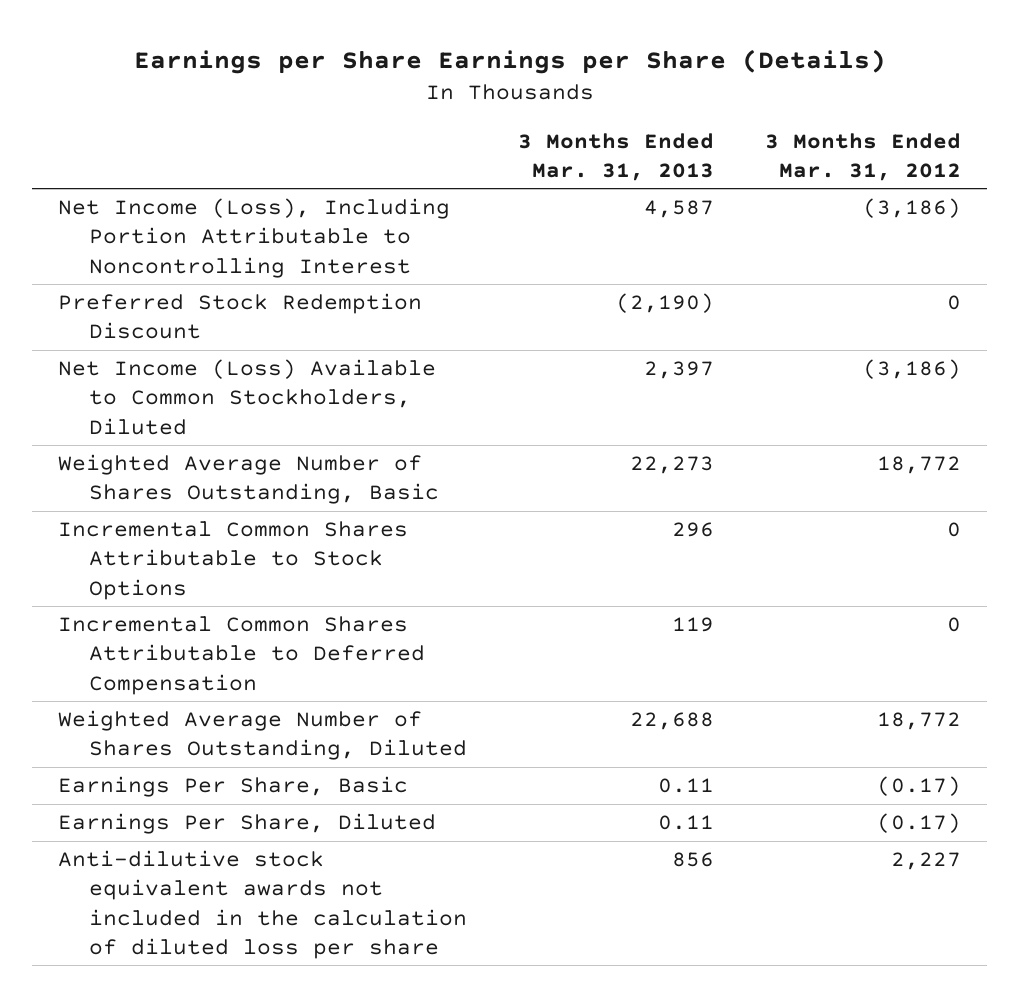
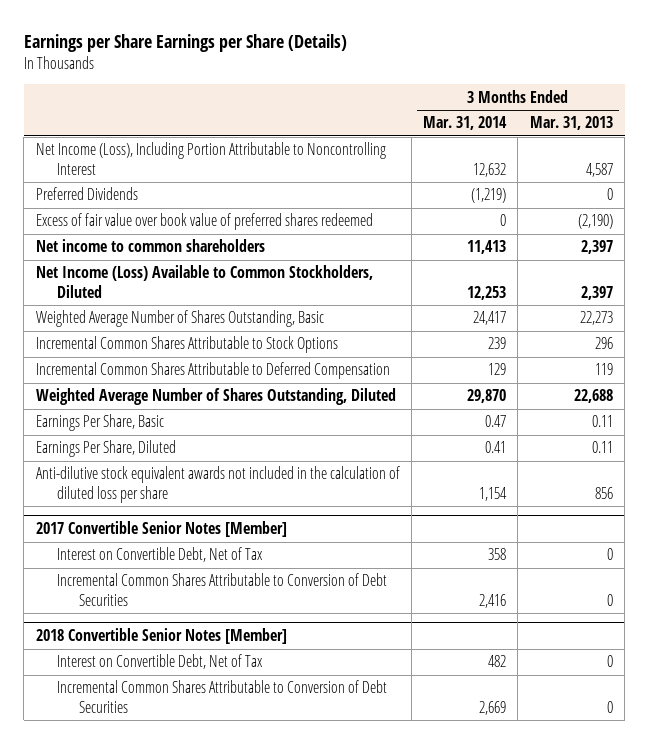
[765,132,962,181] 3 Months Ended Mar. 31, 2012 -> none
none -> [423,116,508,131] Mar. 31, 2014
none -> [35,187,138,201] Preferred Dividends
[57,293,422,340] Preferred Stock Redemption Discount -> [35,213,373,231] Excess of fair value over book value of preferred shares redeemed
none -> [35,239,265,253] Net income to common shareholders
none -> [35,521,287,538] 2017 Convertible Senior Notes [Member]
none -> [57,547,264,563] Interest on Convertible Debt, Net of Tax
none -> [57,573,388,606] Incremental Common Shares Attributable to Conversion of Debt Securities
none -> [35,628,287,645] 2018 Convertible Senior Notes [Member]
none -> [57,654,264,670] Interest on Convertible Debt, Net of Tax
none -> [57,680,388,713] Incremental Common Shares Attributable to Conversion of Debt Securities

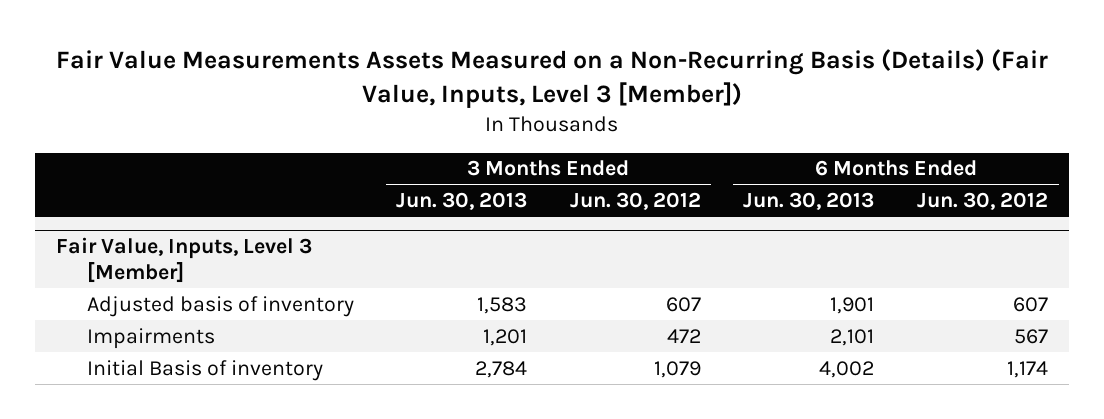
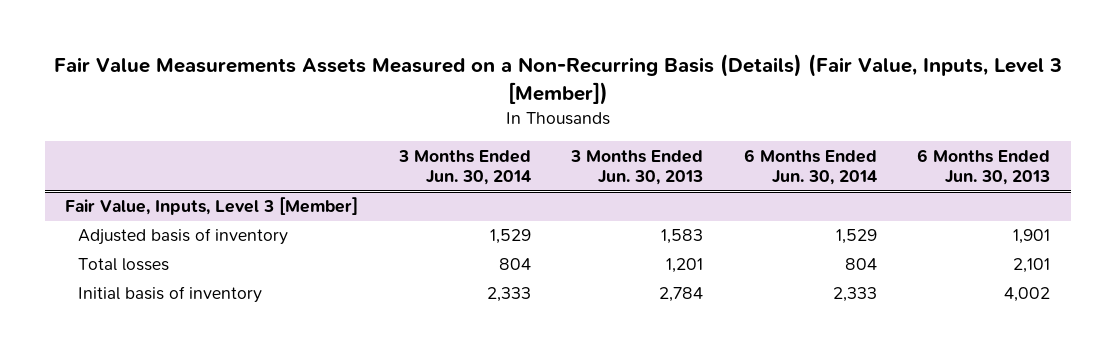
[569,192,701,211] Jun. 30, 2012 -> none
[916,192,1048,211] Jun. 30, 2012 -> none
none -> [397,149,531,186] 3 Months Ended Jun. 30, 2014
none -> [743,148,877,186] 6 Months Ended Jun. 30, 2014
[86,327,215,349] Impairments -> [77,258,169,272] Total losses
[86,359,323,381] Initial Basis of inventory -> [77,286,262,304] Initial basis of inventory

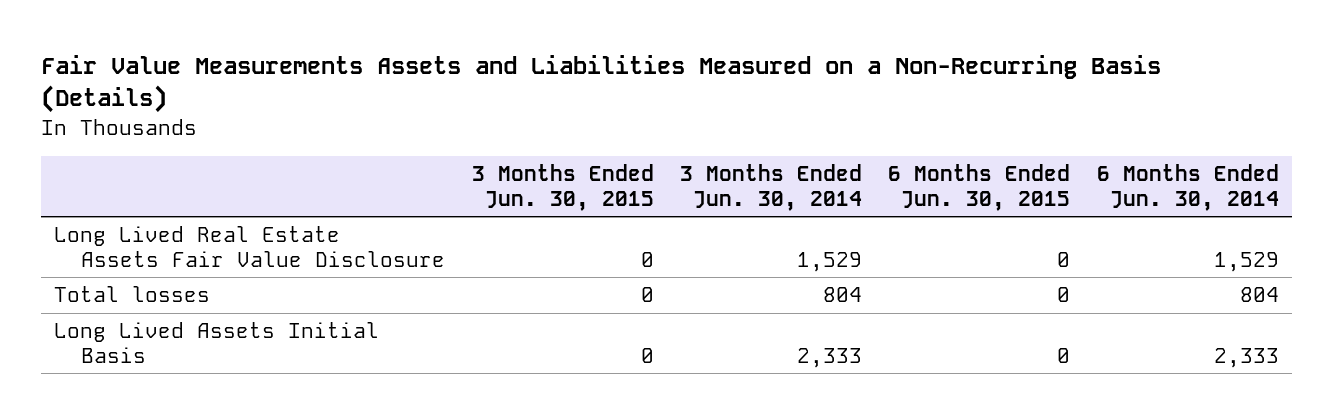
[53,54,1062,105] Fair Value Measurements Assets Measured on a Non-Recurring Basis (Details) (Fair Value, Inputs, Level 3 [Member]) -> [41,54,1162,114] Fair Value Measurements Assets and Liabilities Measured on a Non-Recurring Basis (Details)
[570,149,704,186] 3 Months Ended Jun. 30, 2013 -> none
[917,148,1051,186] 6 Months Ended Jun. 30, 2013 -> none
none -> [471,163,654,211] 3 Months Ended Jun. 30, 2015
none -> [888,163,1071,211] 6 Months Ended Jun. 30, 2015
[65,197,359,216] Fair Value, Inputs, Level 3 [Member] -> none
[77,228,288,246] Adjusted basis of inventory -> [54,226,446,267] Long Lived Real Estate Assets Fair Value Disclosure
[77,286,262,304] Initial basis of inventory -> [54,322,380,363] Long Lived Assets Initial Basis

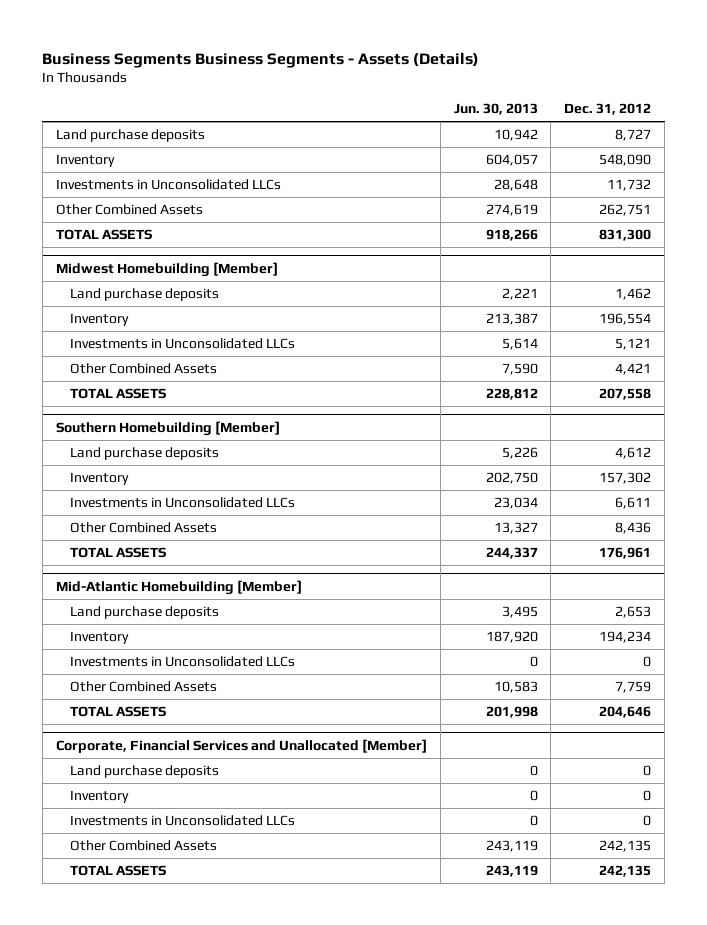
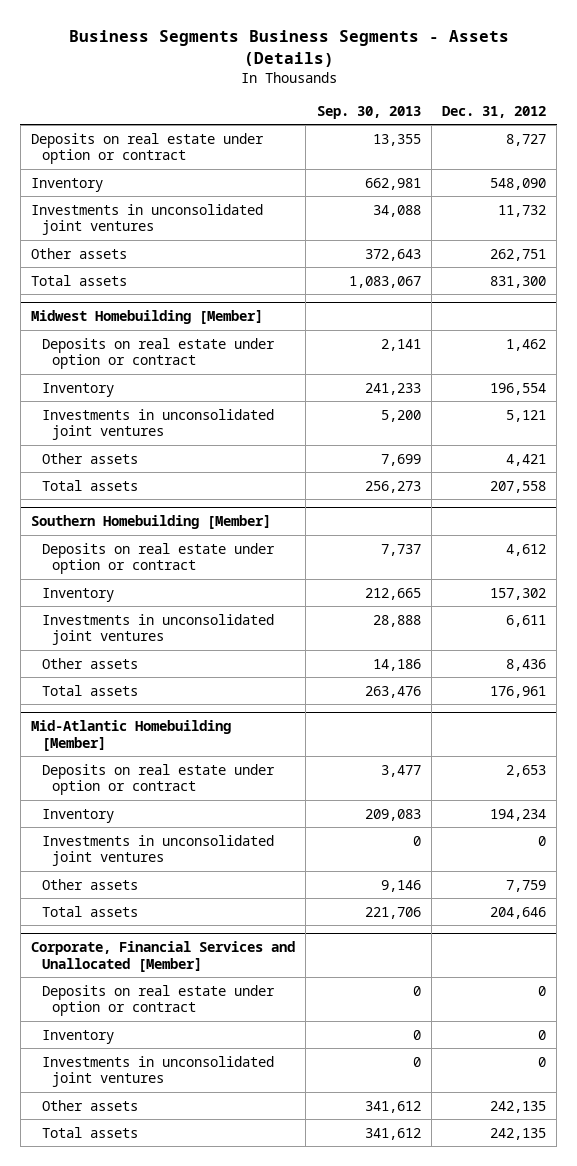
[453,103,538,116] Jun. 30, 2013 -> none
none -> [316,105,421,119] Sep. 30, 2013
[55,128,205,142] Land purchase deposits -> [30,132,264,165] Deposits on real estate under option or contract
[55,178,281,190] Investments in Unconsolidated LLCs -> [30,203,263,236] Investments in unconsolidated joint ventures
[55,203,203,215] Other Combined Assets -> [30,247,127,259] Other assets
[55,228,152,240] TOTAL ASSETS -> [30,274,127,286] Total assets
[69,287,219,301] Land purchase deposits -> [41,337,275,370] Deposits on real estate under option or contract
[69,337,295,349] Investments in Unconsolidated LLCs -> [41,408,274,441] Investments in unconsolidated joint ventures
[69,362,217,374] Other Combined Assets -> [41,452,138,464] Other assets
[69,387,166,399] TOTAL ASSETS -> [41,479,138,491] Total assets
[69,446,219,460] Land purchase deposits -> [41,542,275,575] Deposits on real estate under option or contract
[69,496,295,508] Investments in Unconsolidated LLCs -> [41,613,274,646] Investments in unconsolidated joint ventures
[69,521,217,533] Other Combined Assets -> [41,657,138,669] Other assets
[69,546,166,558] TOTAL ASSETS -> [41,684,138,696] Total assets
[69,605,219,619] Land purchase deposits -> [41,763,275,796] Deposits on real estate under option or contract
[69,655,295,667] Investments in Unconsolidated LLCs -> [41,834,274,867] Investments in unconsolidated joint ventures
[69,680,217,692] Other Combined Assets -> [41,878,138,890] Other assets
[69,705,166,717] TOTAL ASSETS -> [41,905,138,917] Total assets
[69,764,219,778] Land purchase deposits -> [41,984,275,1017] Deposits on real estate under option or contract
[69,814,295,826] Investments in Unconsolidated LLCs -> [41,1055,274,1088] Investments in unconsolidated joint ventures
[69,839,217,851] Other Combined Assets -> [41,1099,138,1111] Other assets
[69,864,166,876] TOTAL ASSETS -> [41,1126,138,1138] Total assets

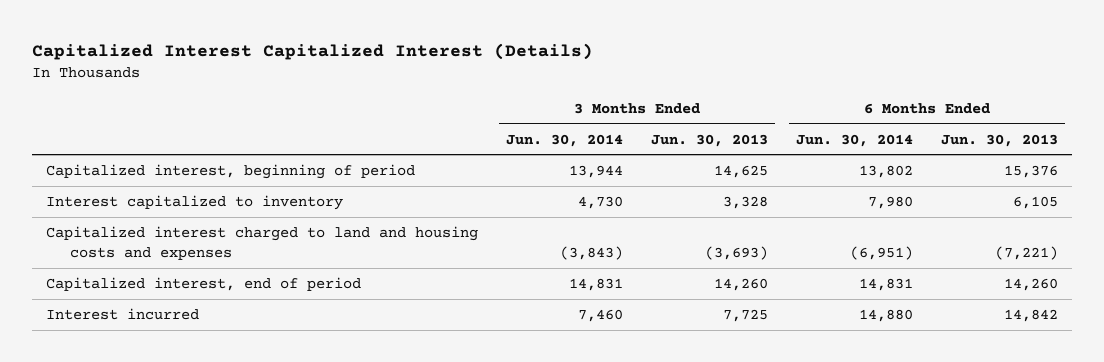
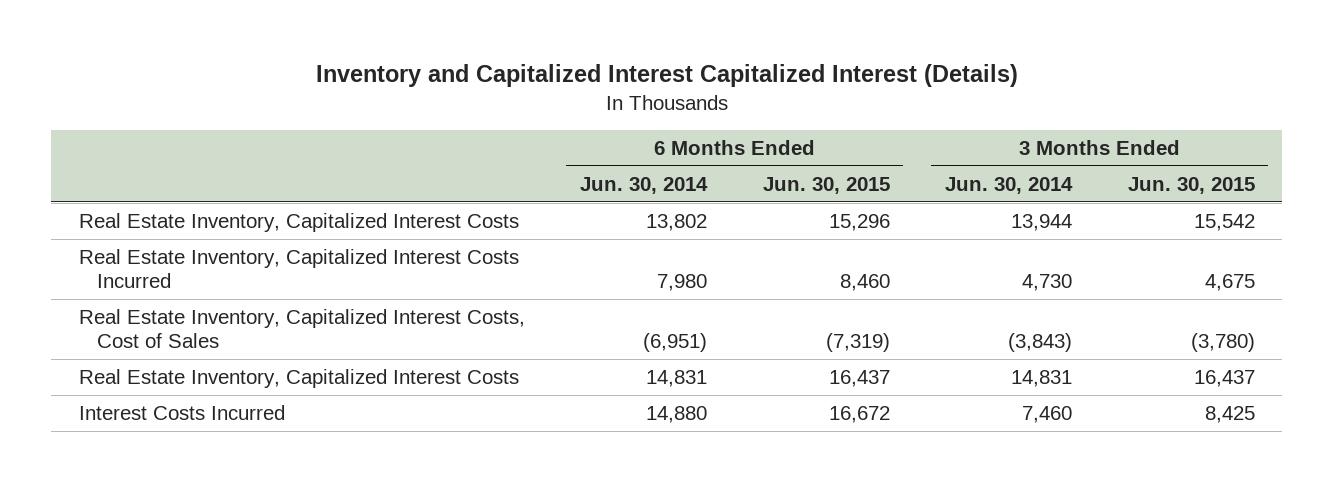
[32,43,594,61] Capitalized Interest Capitalized Interest (Details) -> [315,64,1018,88] Inventory and Capitalized Interest Capitalized Interest (Details)
[651,133,769,147] Jun. 30, 2013 -> none
[941,133,1059,147] Jun. 30, 2013 -> none
none -> [762,176,890,194] Jun. 30, 2015
none -> [1127,176,1255,194] Jun. 30, 2015
[46,163,416,179] Capitalized interest, beginning of period -> [78,212,519,232] Real Estate Inventory, Capitalized Interest Costs
[46,194,344,210] Interest capitalized to inventory -> [78,248,519,288] Real Estate Inventory, Capitalized Interest Costs Incurred
[46,225,479,260] Capitalized interest charged to land and housing costs and expenses -> [78,308,525,348] Real Estate Inventory, Capitalized Interest Costs, Cost of Sales
[46,276,362,291] Capitalized interest, end of period -> [78,368,519,388] Real Estate Inventory, Capitalized Interest Costs
[46,307,200,320] Interest incurred -> [78,404,285,420] Interest Costs Incurred

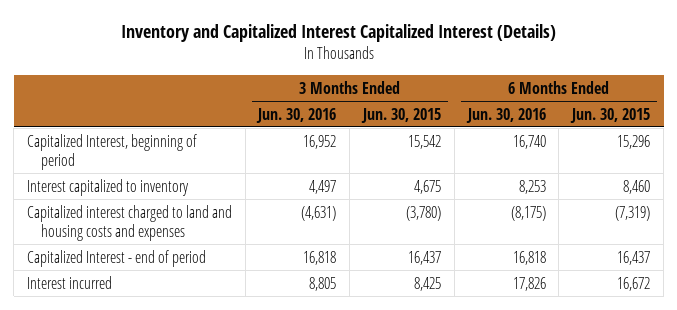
[580,176,709,194] Jun. 30, 2014 -> none
[945,176,1074,194] Jun. 30, 2014 -> none
none -> [256,107,337,123] Jun. 30, 2016
none -> [465,107,546,123] Jun. 30, 2016
[78,212,519,232] Real Estate Inventory, Capitalized Interest Costs -> [26,133,197,170] Capitalized Interest, beginning of period
[78,248,519,288] Real Estate Inventory, Capitalized Interest Costs Incurred -> [26,178,189,196] Interest capitalized to inventory
[78,308,525,348] Real Estate Inventory, Capitalized Interest Costs, Cost of Sales -> [26,204,232,241] Capitalized interest charged to land and housing costs and expenses
[78,368,519,388] Real Estate Inventory, Capitalized Interest Costs -> [26,249,206,267] Capitalized Interest - end of period
[78,404,285,420] Interest Costs Incurred -> [26,275,112,289] Interest incurred

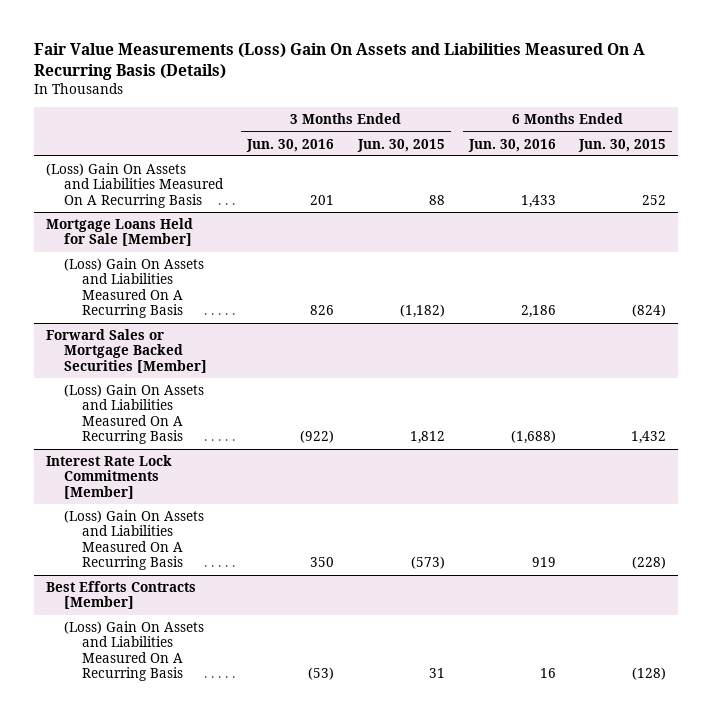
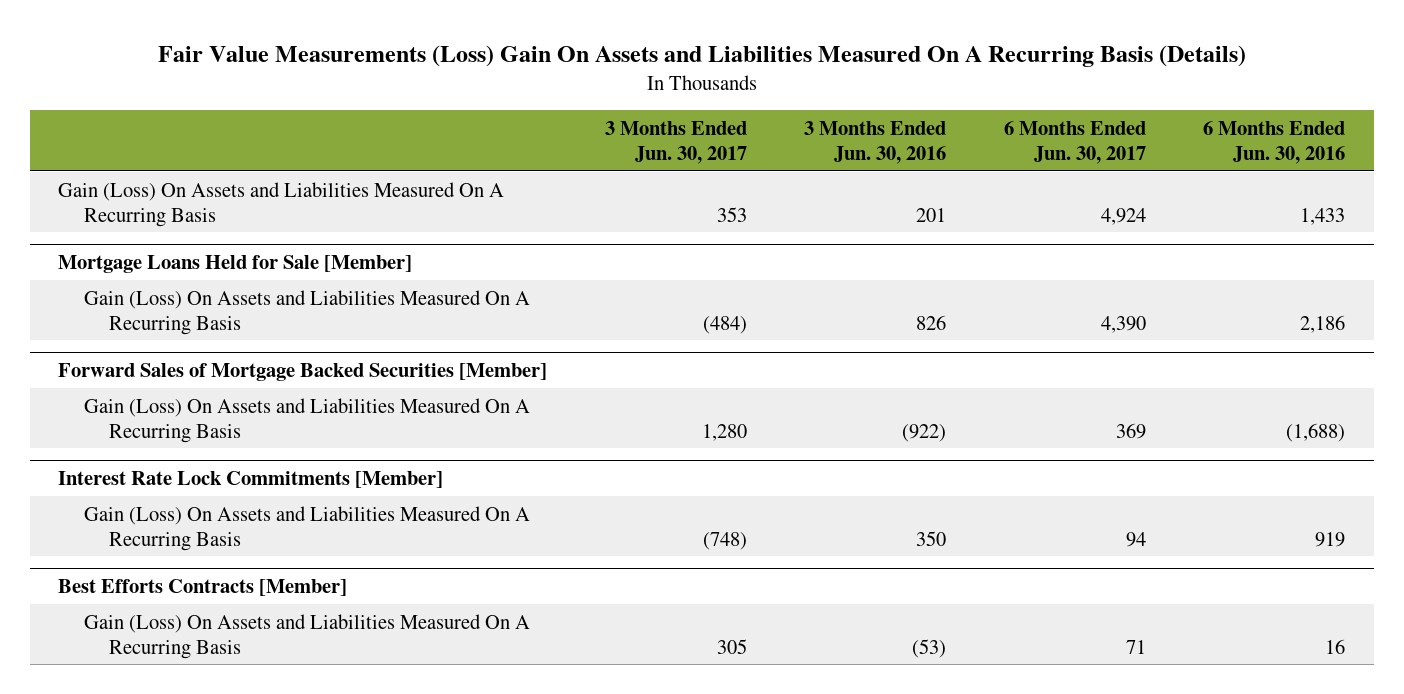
[356,138,445,152] Jun. 30, 2015 -> none
[578,138,667,152] Jun. 30, 2015 -> none
none -> [604,120,747,164] 3 Months Ended Jun. 30, 2017
none -> [1003,120,1146,164] 6 Months Ended Jun. 30, 2017
[46,162,224,208] (Loss) Gain On Assets and Liabilities Measured On A Recurring Basis -> [58,181,505,227] Gain (Loss) On Assets and Liabilities Measured On A Recurring Basis
[63,257,204,319] (Loss) Gain On Assets and Liabilities Measured On A Recurring Basis -> [83,289,530,335] Gain (Loss) On Assets and Liabilities Measured On A Recurring Basis
[46,328,207,373] Forward Sales or Mortgage Backed Securities [Member] -> [58,363,548,382] Forward Sales of Mortgage Backed Securities [Member]
[63,383,204,445] (Loss) Gain On Assets and Liabilities Measured On A Recurring Basis -> [83,397,530,443] Gain (Loss) On Assets and Liabilities Measured On A Recurring Basis
[63,509,204,571] (Loss) Gain On Assets and Liabilities Measured On A Recurring Basis -> [83,505,530,551] Gain (Loss) On Assets and Liabilities Measured On A Recurring Basis
[63,620,204,682] (Loss) Gain On Assets and Liabilities Measured On A Recurring Basis -> [83,613,530,659] Gain (Loss) On Assets and Liabilities Measured On A Recurring Basis

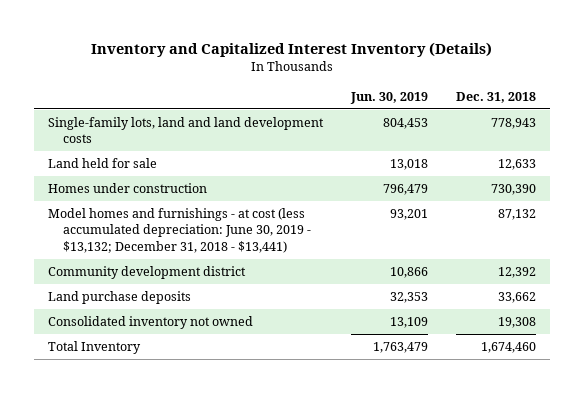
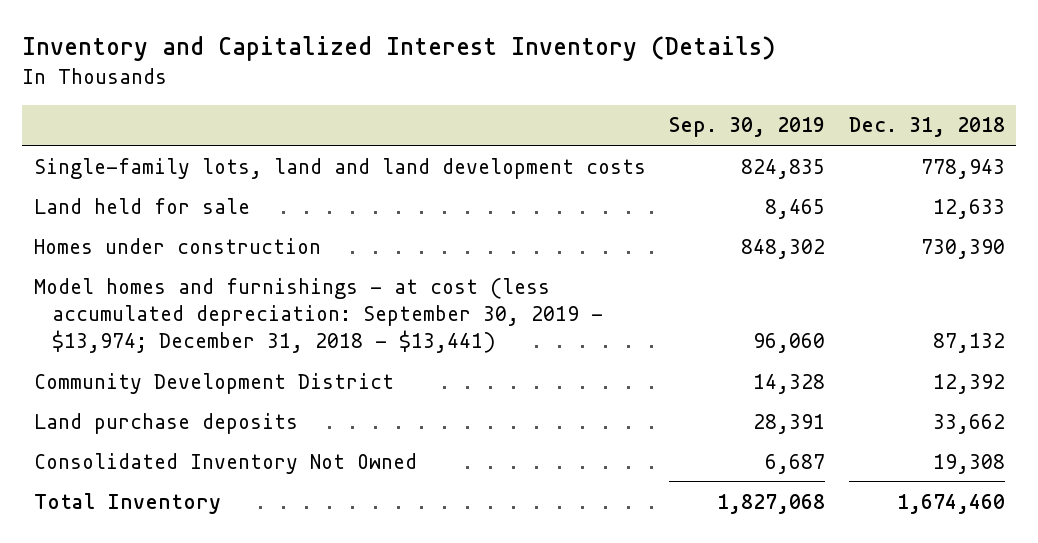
[350,91,429,104] Jun. 30, 2019 -> none
none -> [669,117,826,138] Sep. 30, 2019
[48,207,312,253] Model homes and furnishings - at cost (less accumulated depreciation: June 30, 2019 - $13,132; December 31, 2018 - $13,441) -> [33,277,603,354] Model homes and furnishings - at cost (less accumulated depreciation: September 30, 2019 - $13,974; December 31, 2018 - $13,441)
[48,265,247,279] Community development district -> [33,372,394,394] Community Development District
[48,315,254,329] Consolidated inventory not owned -> [33,452,417,474] Consolidated Inventory Not Owned

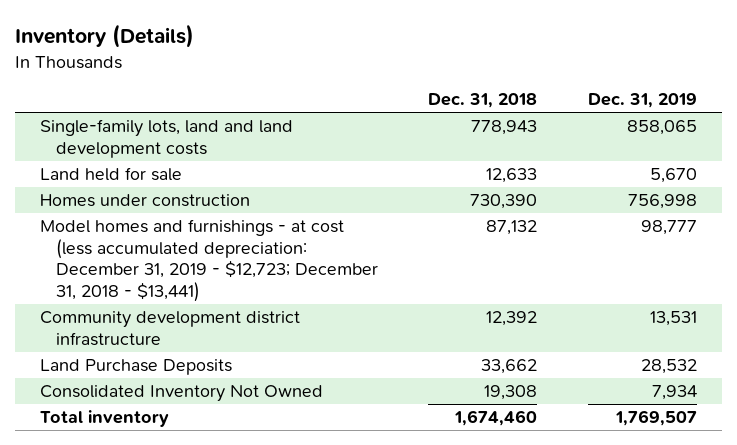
[21,35,775,61] Inventory and Capitalized Interest Inventory (Details) -> [14,24,194,49] Inventory (Details)
[669,117,826,138] Sep. 30, 2019 -> none
none -> [587,92,697,108] Dec. 31, 2019
[33,277,603,354] Model homes and furnishings - at cost (less accumulated depreciation: September 30, 2019 - $13,974; December 31, 2018 - $13,441) -> [40,219,378,303] Model homes and furnishings - at cost (less accumulated depreciation: December 31, 2019 - $12,723; December 31, 2018 - $13,441)
[33,372,394,394] Community Development District -> [40,311,301,346] Community development district infrastructure
[33,412,298,434] Land purchase deposits -> [40,359,233,376] Land Purchase Deposits
[33,492,221,514] Total Inventory -> [40,410,170,428] Total inventory

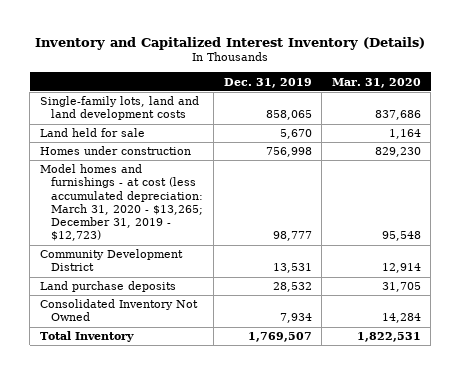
[14,24,194,49] Inventory (Details) -> [35,36,426,50] Inventory and Capitalized Interest Inventory (Details)
[428,92,538,108] Dec. 31, 2018 -> none
none -> [331,77,421,88] Mar. 31, 2020
[40,219,378,303] Model homes and furnishings - at cost (less accumulated depreciation: December 31, 2019 - $12,723; December 31, 2018 - $13,441) -> [39,164,204,242] Model homes and furnishings - at cost (less accumulated depreciation: March 31, 2020 - $13,265; December 31, 2019 - $12,723)
[40,311,301,346] Community development district infrastructure -> [39,249,183,272] Community Development District
[40,359,233,376] Land Purchase Deposits -> [39,281,176,293] Land purchase deposits
[40,410,170,428] Total inventory -> [39,331,134,343] Total Inventory

